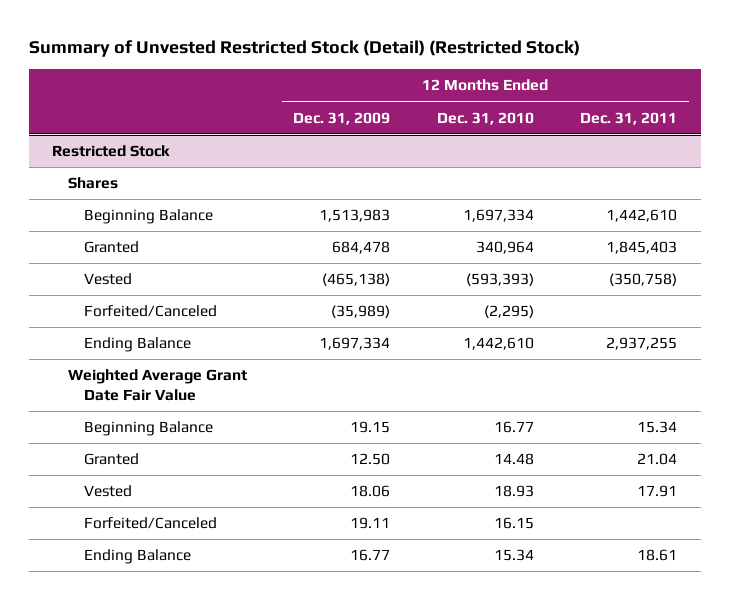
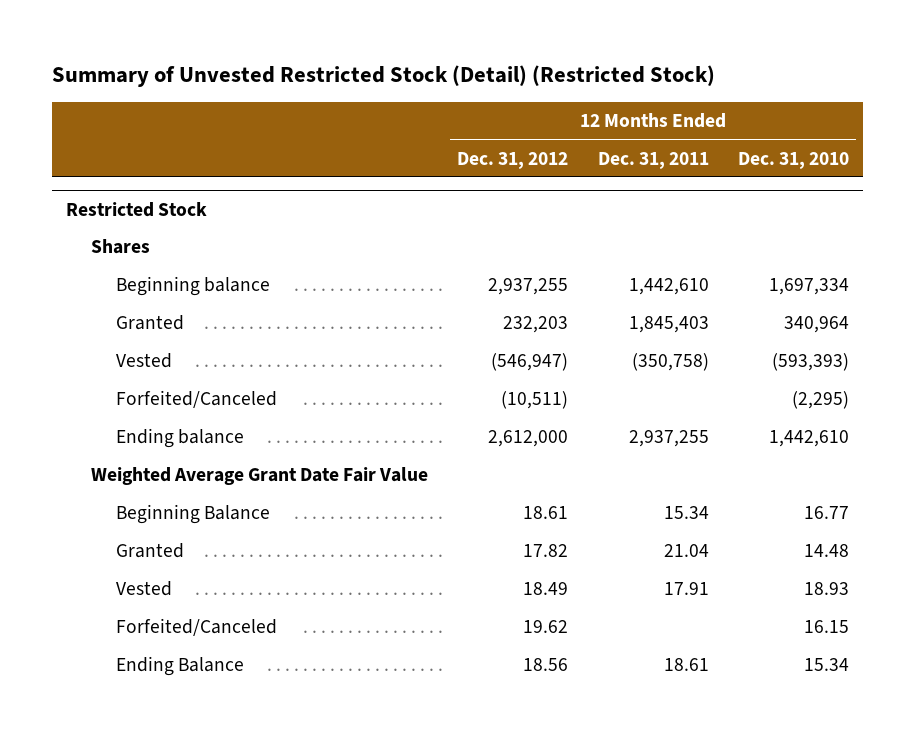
[293,111,391,125] Dec. 31, 2009 -> none
none -> [457,151,569,169] Dec. 31, 2012
[83,209,213,225] Beginning Balance -> [116,276,271,297] Beginning balance
[83,337,191,353] Ending Balance -> [116,428,245,449] Ending balance

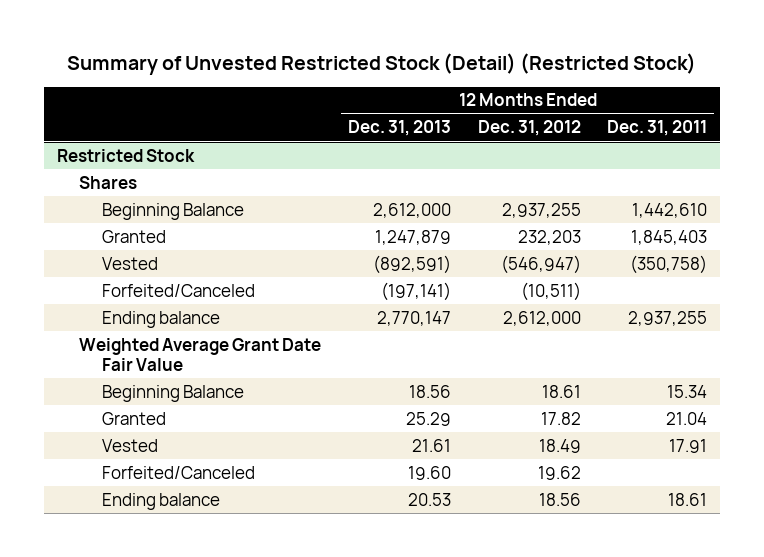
[737,151,849,169] Dec. 31, 2010 -> none
none -> [348,120,452,137] Dec. 31, 2013
[116,276,271,297] Beginning balance -> [102,202,245,220] Beginning Balance
[116,656,245,677] Ending Balance -> [102,492,221,510] Ending balance

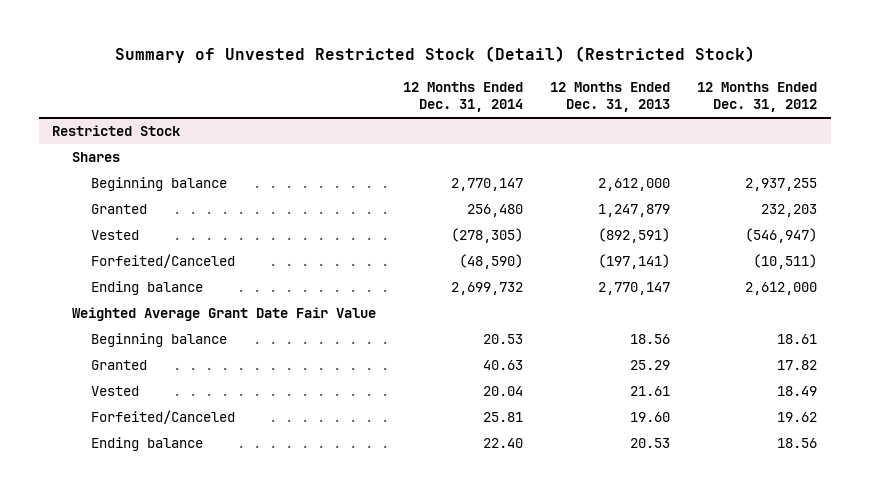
[607,120,708,137] Dec. 31, 2011 -> none
none -> [402,82,523,113] 12 Months Ended Dec. 31, 2014
[102,202,245,220] Beginning Balance -> [90,177,227,192] Beginning balance
[102,384,245,402] Beginning Balance -> [90,333,227,348] Beginning balance

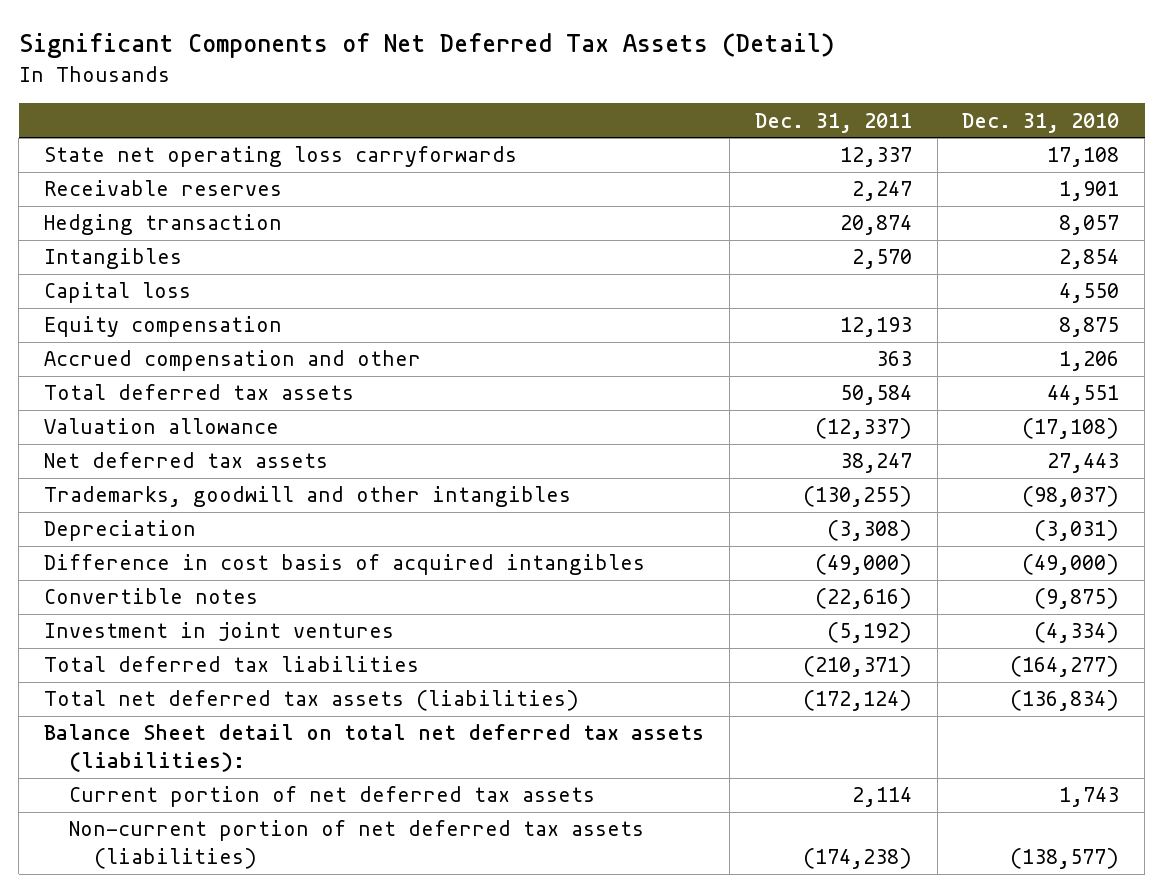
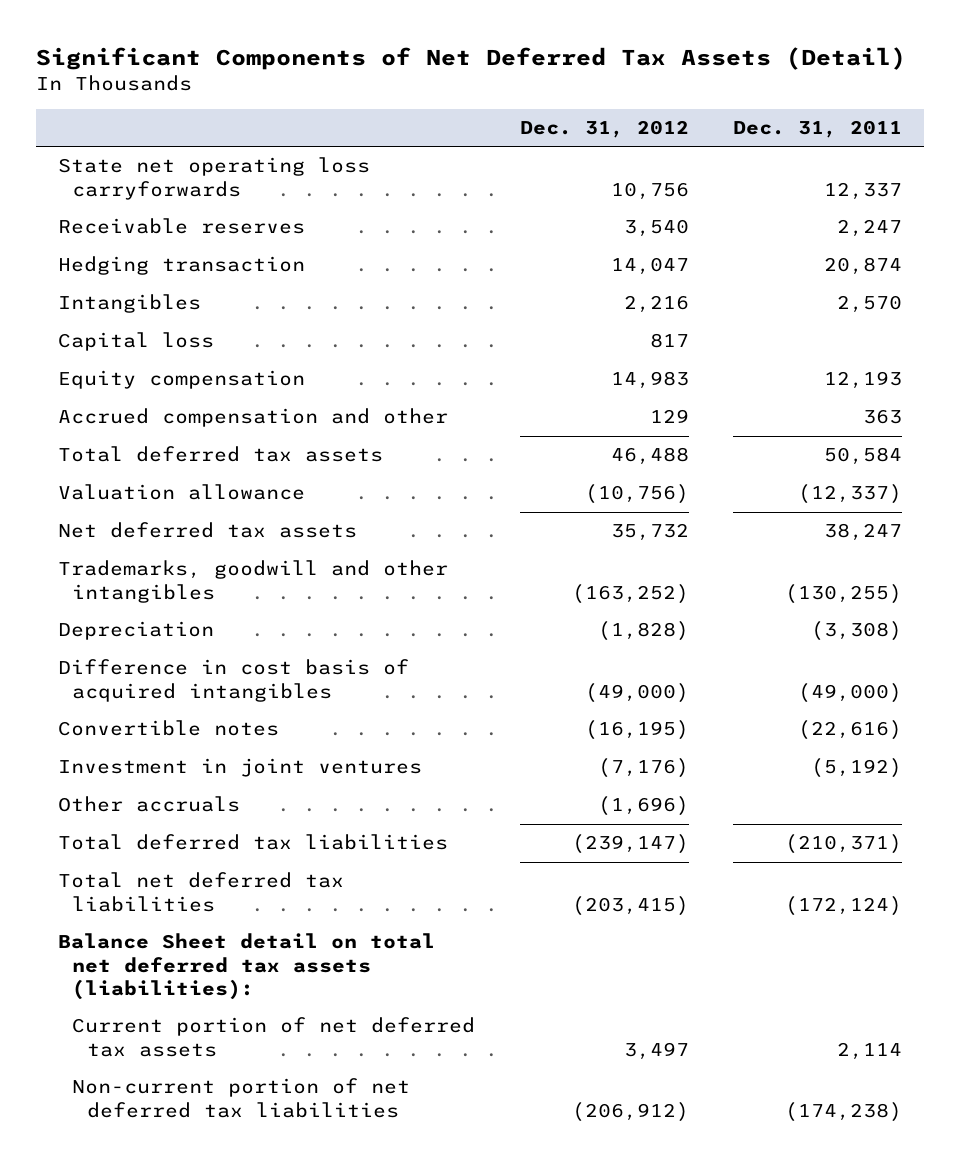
[962,112,1120,133] Dec. 31, 2010 -> none
none -> [519,120,689,139] Dec. 31, 2012
none -> [58,796,241,813] Other accruals
[44,690,580,712] Total net deferred tax assets (liabilities) -> [58,872,345,912] Total net deferred tax liabilities
[68,820,644,870] Non-current portion of net deferred tax assets (liabilities) -> [72,1078,411,1118] Non-current portion of net deferred tax liabilities

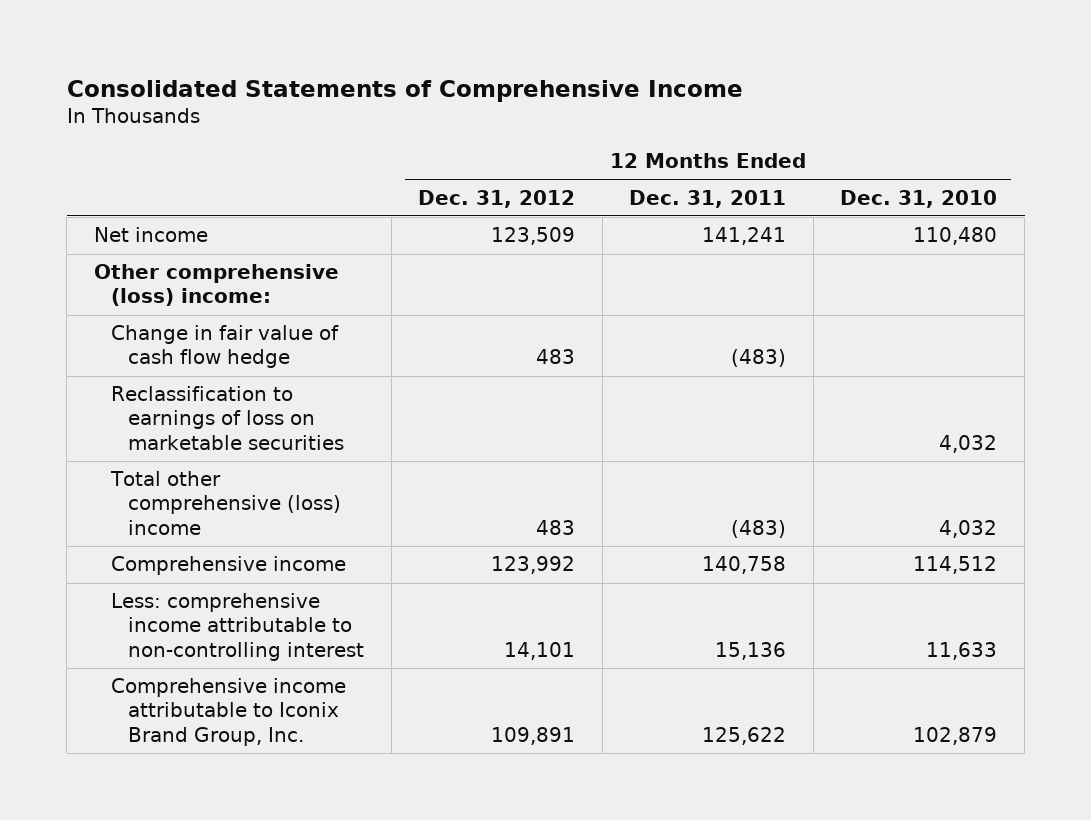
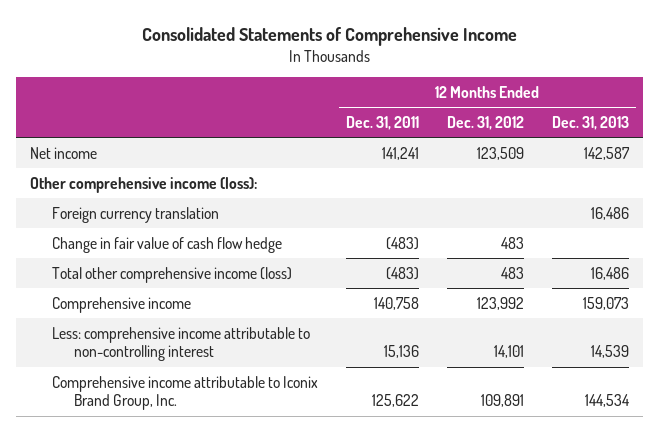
[840,189,998,208] Dec. 31, 2010 -> none
none -> [551,115,629,130] Dec. 31, 2013
[93,264,339,307] Other comprehensive (loss) income: -> [30,176,258,193] Other comprehensive income (loss):
none -> [52,206,220,223] Foreign currency translation
[110,386,345,450] Reclassification to earnings of loss on marketable securities -> none
[109,471,342,535] Total other comprehensive (loss) income -> [52,266,293,283] Total other comprehensive income (loss)

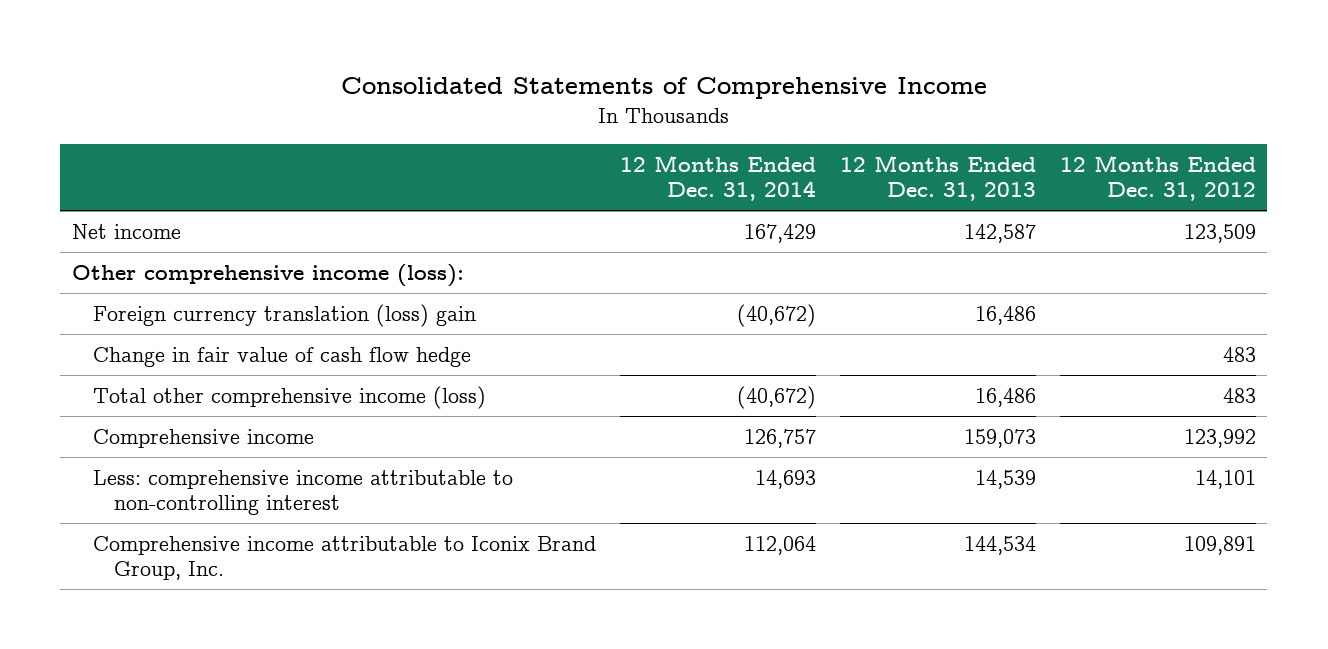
[346,115,420,130] Dec. 31, 2011 -> none
none -> [619,154,816,202] 12 Months Ended Dec. 31, 2014
[52,206,220,223] Foreign currency translation -> [93,303,477,327] Foreign currency translation (loss) gain

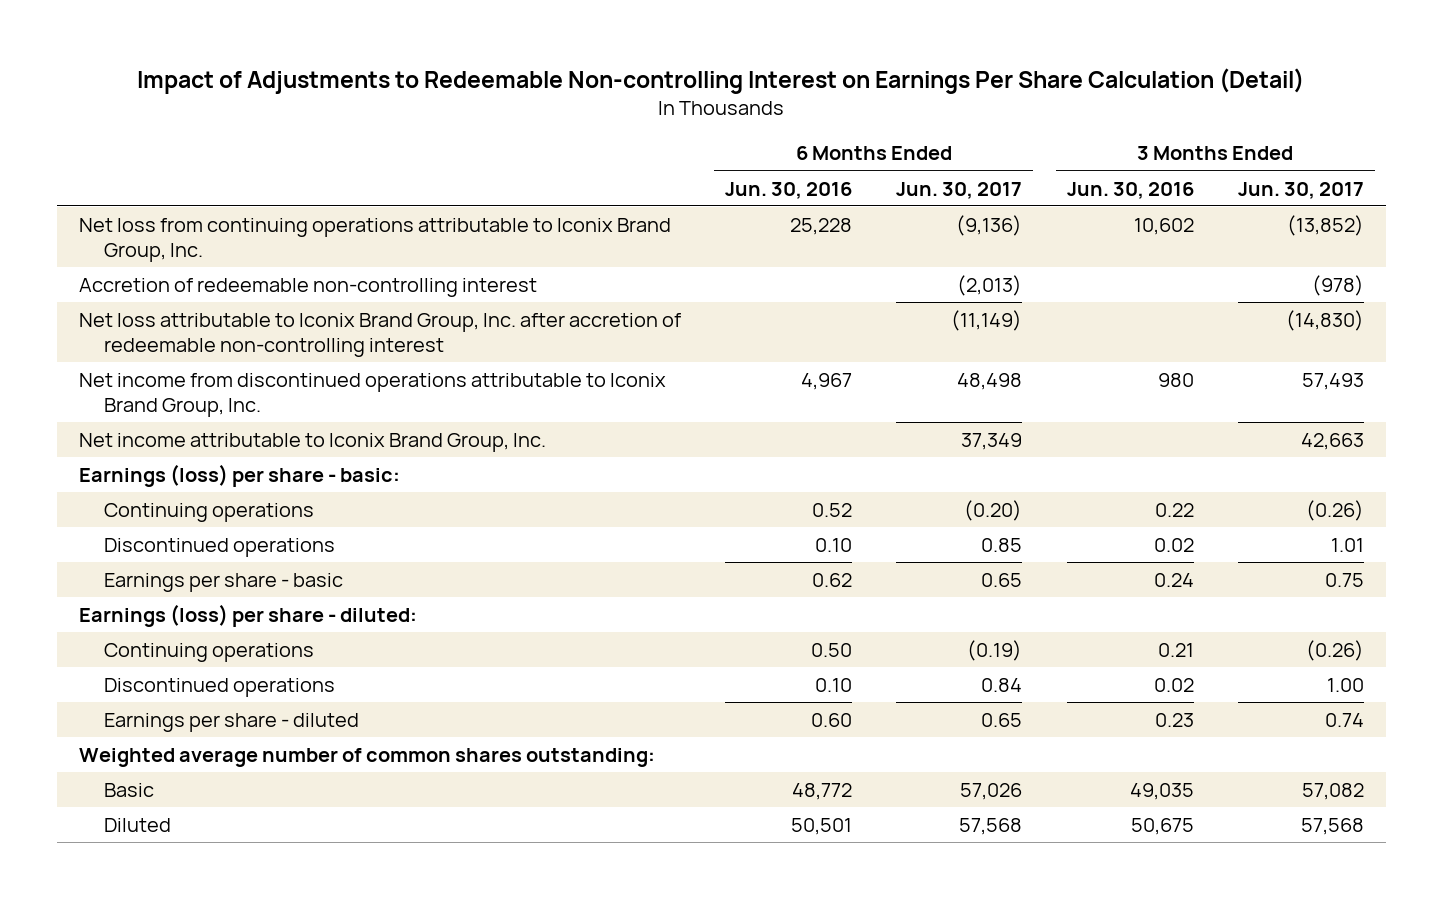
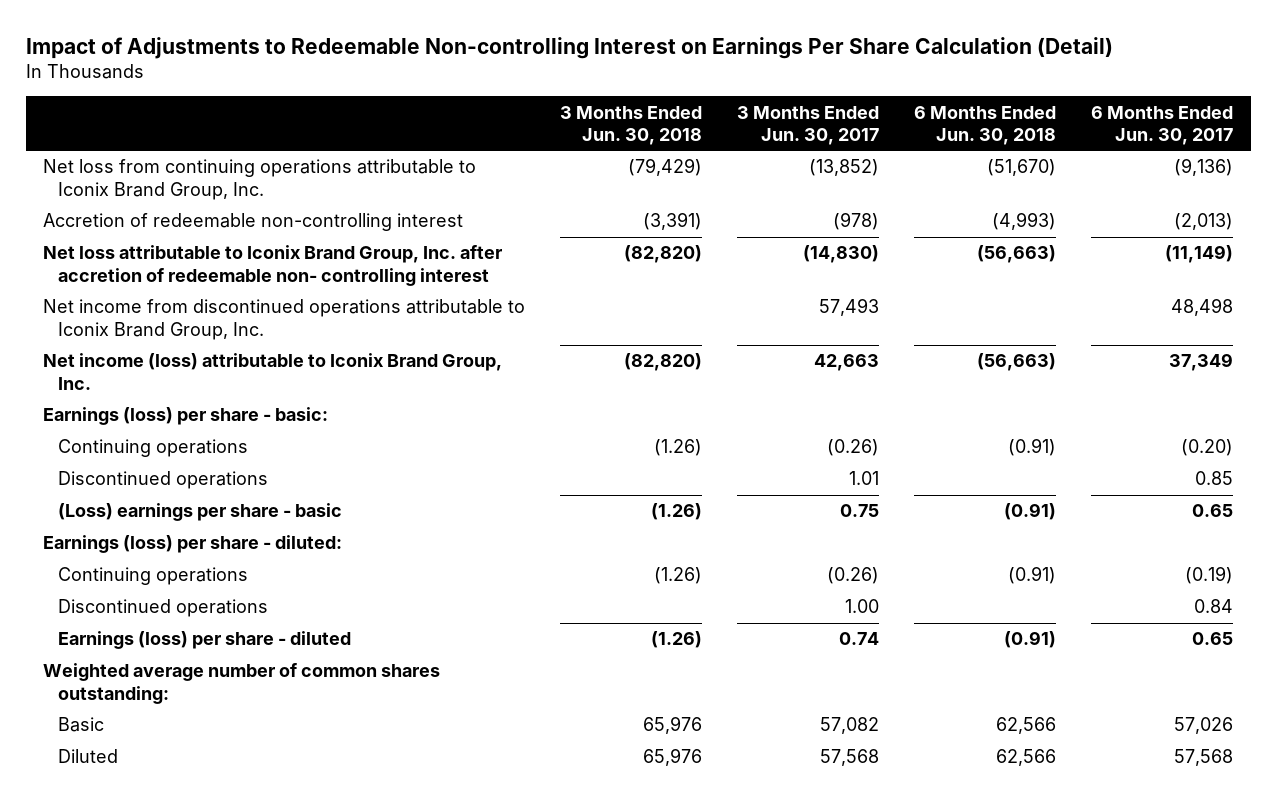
[725,181,853,199] Jun. 30, 2016 -> none
[1066,181,1194,199] Jun. 30, 2016 -> none
none -> [560,105,703,146] 3 Months Ended Jun. 30, 2018
none -> [914,105,1057,146] 6 Months Ended Jun. 30, 2018
[79,312,682,358] Net loss attributable to Iconix Brand Group, Inc. after accretion of redeemable non-controlling interest -> [43,245,503,286] Net loss attributable to Iconix Brand Group, Inc. after accretion of redeemable non- controlling interest
[79,432,547,452] Net income attributable to Iconix Brand Group, Inc. -> [43,353,503,390] Net income (loss) attributable to Iconix Brand Group, Inc.
[104,572,344,592] Earnings per share - basic -> [57,503,342,522] (Loss) earnings per share - basic
[104,712,360,732] Earnings per share - diluted -> [57,631,351,650] Earnings (loss) per share - diluted

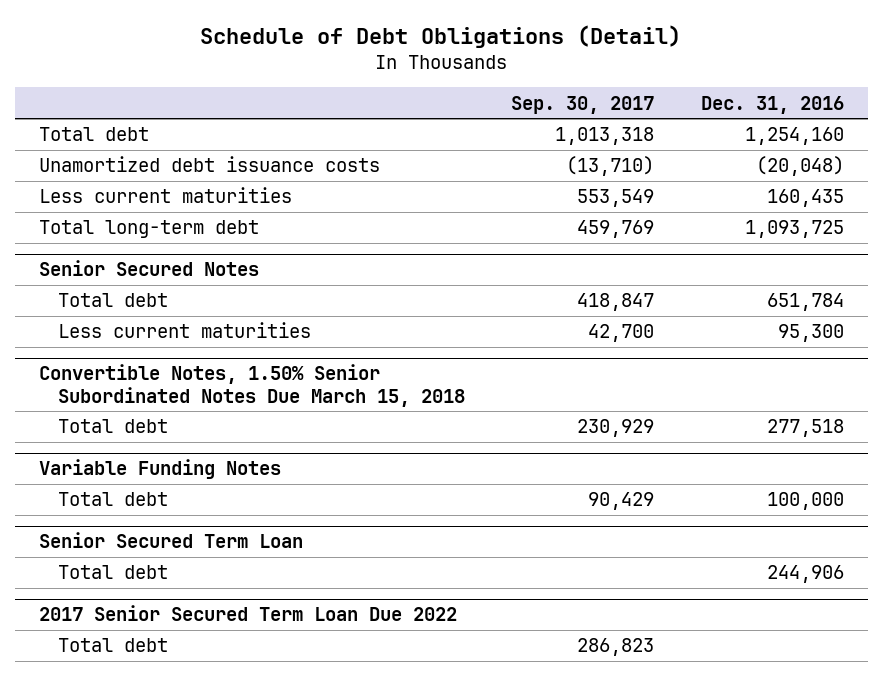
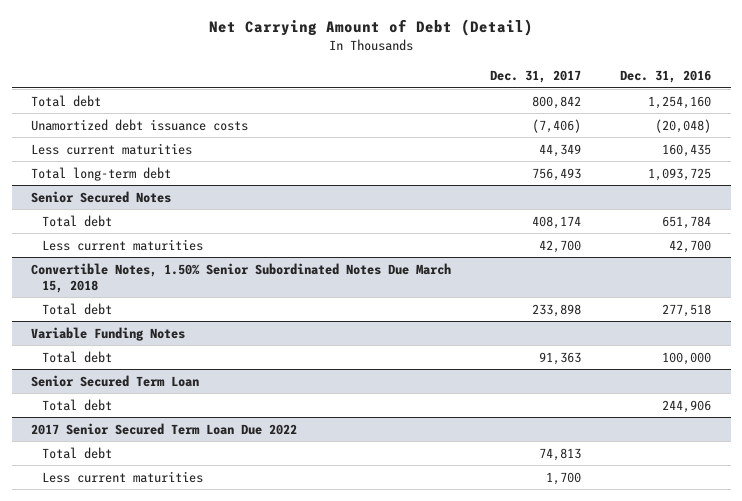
[200,24,682,48] Schedule of Debt Obligations (Detail) -> [209,19,534,37] Net Carrying Amount of Debt (Detail)
[511,95,655,114] Sep. 30, 2017 -> none
none -> [490,70,582,84] Dec. 31, 2017
[778,324,845,343] 95,300 -> [669,239,712,253] 42,700
none -> [41,470,203,483] Less current maturities

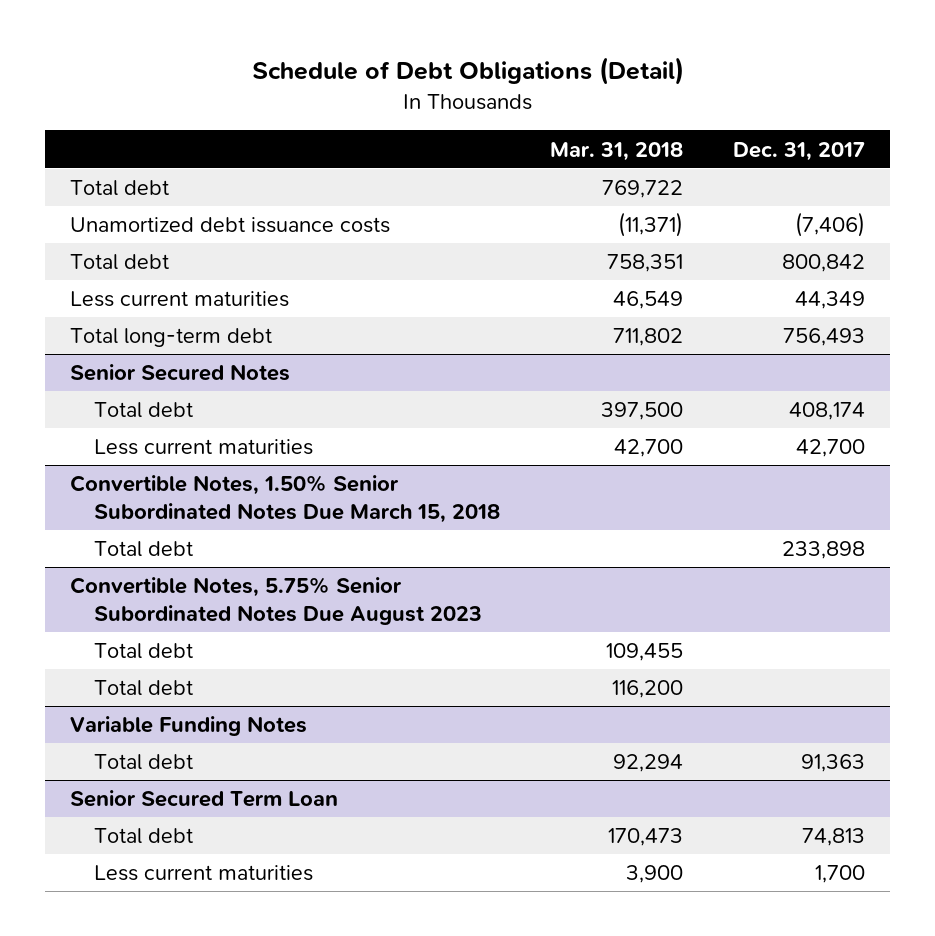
[209,19,534,37] Net Carrying Amount of Debt (Detail) -> [251,57,684,86] Schedule of Debt Obligations (Detail)
[620,70,712,84] Dec. 31, 2016 -> none
none -> [549,141,683,161] Mar. 31, 2018
none -> [70,180,170,197] Total debt
[31,94,102,107] Total debt -> [70,254,170,271] Total debt
none -> [70,577,482,625] Convertible Notes, 5.75% Senior Subordinated Notes Due August 2023
none -> [93,643,193,660] Total debt
none -> [93,680,193,697] Total debt
[41,398,112,411] Total debt -> none
[31,422,298,435] 2017 Senior Secured Term Loan Due 2022 -> none

